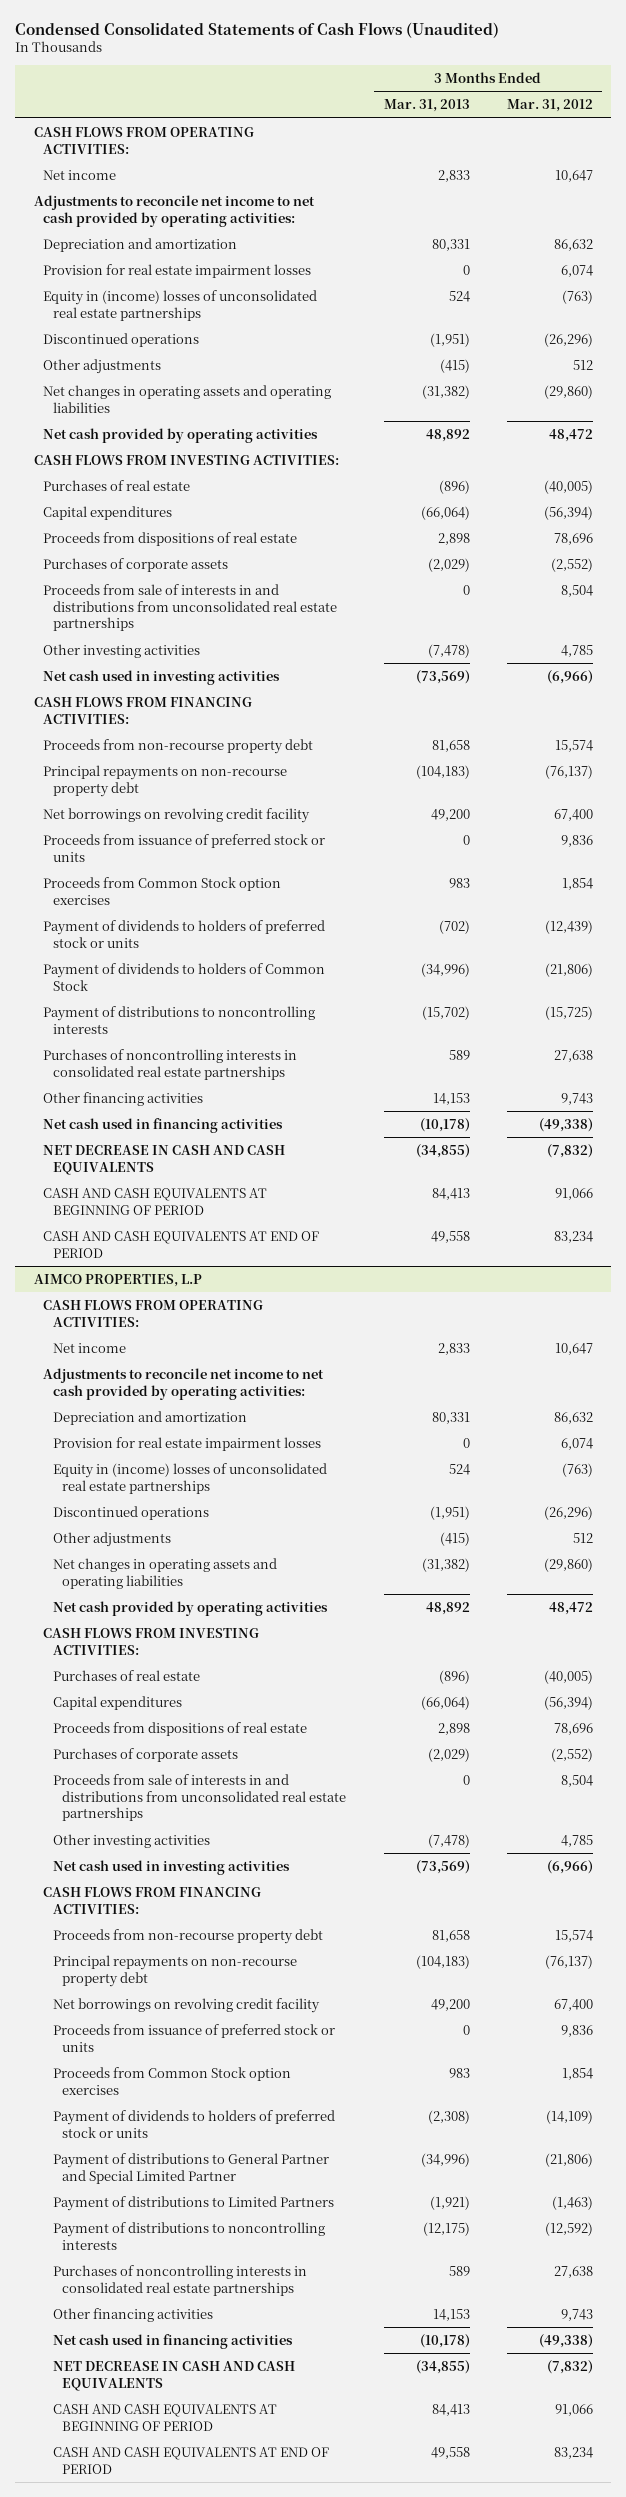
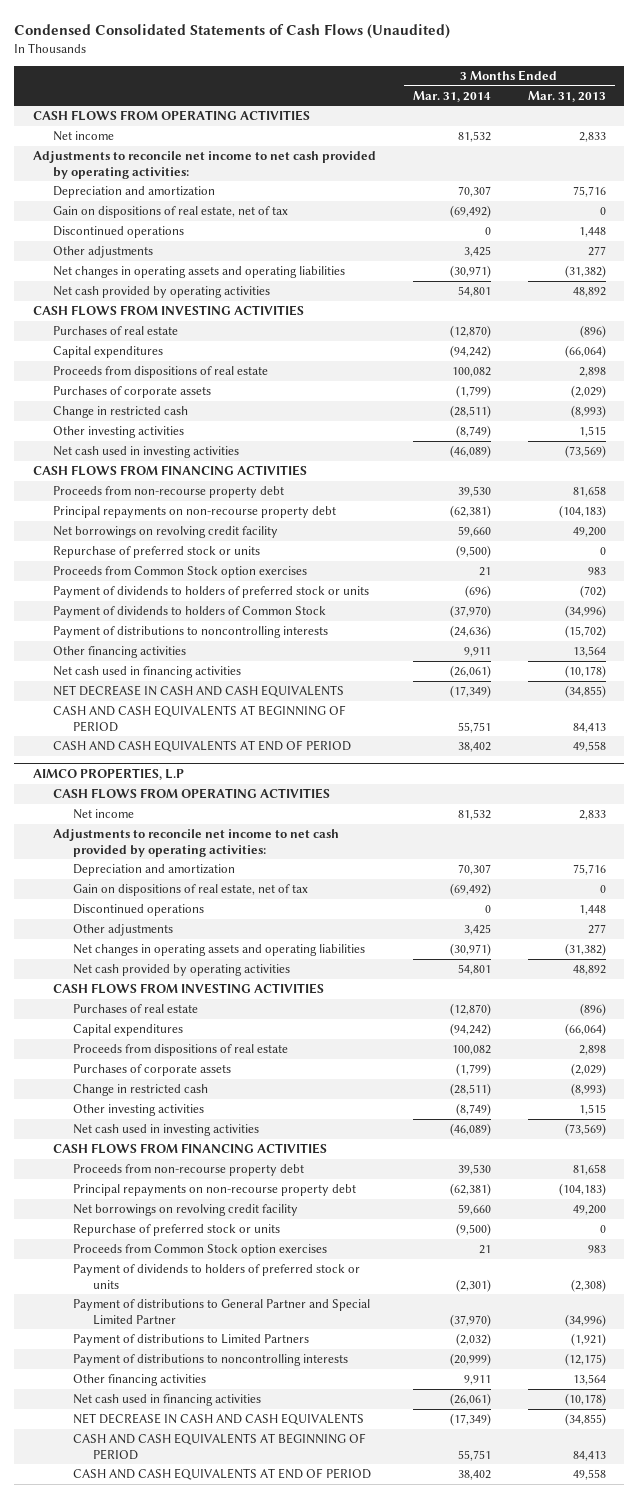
[506,99,593,113] Mar. 31, 2012 -> none
none -> [412,90,491,102] Mar. 31, 2014
[33,126,254,154] CASH FLOWS FROM OPERATING ACTIVITIES: -> [32,110,310,122] CASH FLOWS FROM OPERATING ACTIVITIES
[43,263,312,278] Provision for real estate impairment losses -> none
[43,289,318,321] Equity in (income) losses of unconsolidated real estate partnerships -> none
[431,238,470,251] 80,331 -> [572,186,606,198] 75,716
none -> [52,206,288,219] Gain on dispositions of real estate, net of tax
[429,332,470,347] (1,951) -> [578,227,606,238] 1,448
[439,358,470,373] (415) -> [587,246,606,257] 277
[33,454,339,465] CASH FLOWS FROM INVESTING ACTIVITIES: -> [32,305,304,317] CASH FLOWS FROM INVESTING ACTIVITIES
[43,583,337,632] Proceeds from sale of interests in and distributions from unconsolidated real estate partnerships -> none
none -> [52,406,188,419] Change in restricted cash
[427,643,470,658] (7,478) -> [578,426,606,438] 1,515
[33,696,252,724] CASH FLOWS FROM FINANCING ACTIVITIES: -> [32,465,307,477] CASH FLOWS FROM FINANCING ACTIVITIES
[43,833,326,862] Proceeds from issuance of preferred stock or units -> [52,546,260,559] Repurchase of preferred stock or units
[43,1048,298,1080] Purchases of noncontrolling interests in consolidated real estate partnerships -> none
[432,1092,470,1105] 14,153 -> [572,646,606,658] 13,564
[43,1299,264,1327] CASH FLOWS FROM OPERATING ACTIVITIES: -> [52,788,330,800] CASH FLOWS FROM OPERATING ACTIVITIES
[52,1436,321,1451] Provision for real estate impairment losses -> none
[52,1462,327,1494] Equity in (income) losses of unconsolidated real estate partnerships -> none
[431,1411,470,1424] 80,331 -> [572,864,606,876] 75,716
none -> [72,884,308,897] Gain on dispositions of real estate, net of tax
[429,1505,470,1520] (1,951) -> [578,905,606,916] 1,448
[439,1531,470,1546] (415) -> [587,924,606,935] 277
[43,1627,260,1655] CASH FLOWS FROM INVESTING ACTIVITIES: -> [52,983,324,995] CASH FLOWS FROM INVESTING ACTIVITIES
[52,1773,347,1822] Proceeds from sale of interests in and distributions from unconsolidated real estate partnerships -> none
none -> [72,1084,208,1097] Change in restricted cash
[427,1833,470,1848] (7,478) -> [578,1104,606,1116] 1,515
[43,1886,262,1914] CASH FLOWS FROM FINANCING ACTIVITIES: -> [52,1143,327,1155] CASH FLOWS FROM FINANCING ACTIVITIES
[52,2023,335,2052] Proceeds from issuance of preferred stock or units -> [72,1224,280,1237] Repurchase of preferred stock or units
[52,2264,307,2296] Purchases of noncontrolling interests in consolidated real estate partnerships -> none
[432,2308,470,2321] 14,153 -> [572,1374,606,1386] 13,564

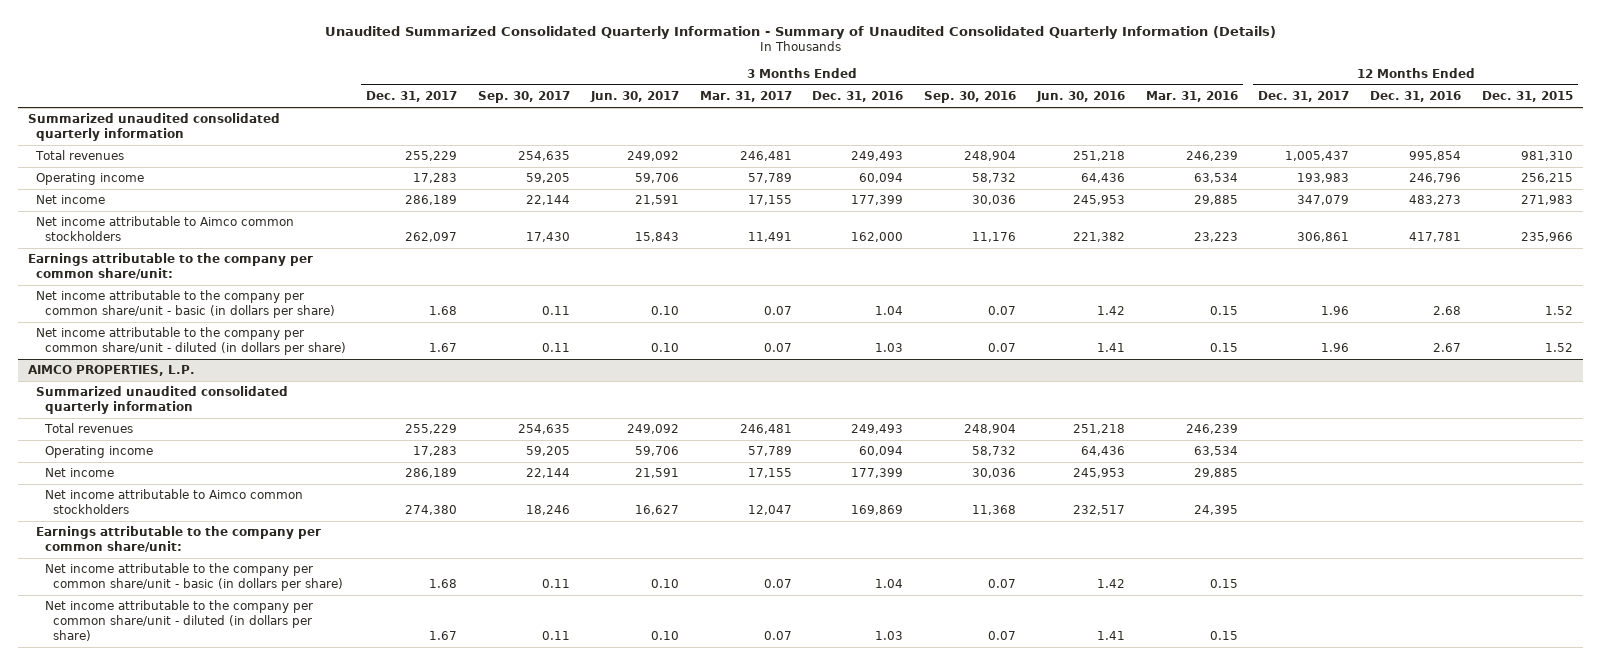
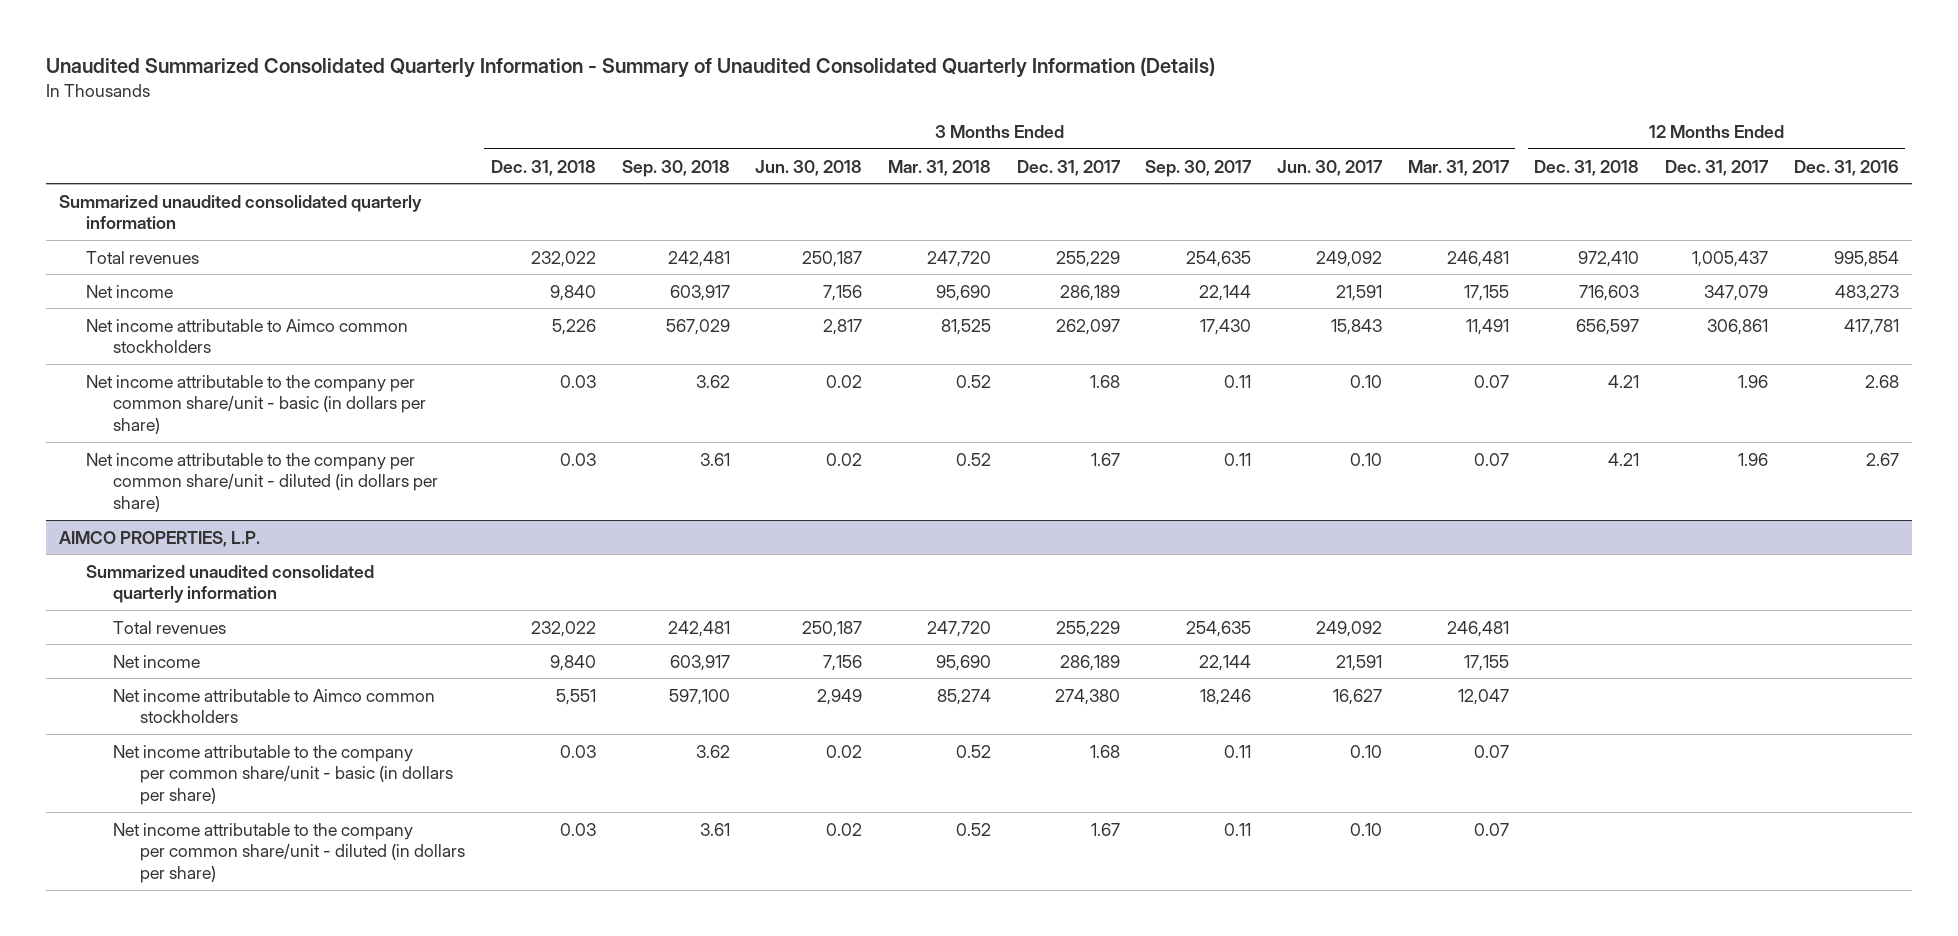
[812,91,904,103] Dec. 31, 2016 -> none
[924,91,1017,104] Sep. 30, 2016 -> none
[1035,91,1125,103] Jun. 30, 2016 -> none
[1145,91,1238,103] Mar. 31, 2016 -> none
[1482,91,1574,103] Dec. 31, 2015 -> none
none -> [490,159,596,176] Dec. 31, 2018
none -> [621,159,730,177] Sep. 30, 2018
none -> [755,159,863,176] Jun. 30, 2018
none -> [887,159,991,176] Mar. 31, 2018
none -> [1534,159,1640,176] Dec. 31, 2018
[36,173,145,186] Operating income -> none
[28,253,314,280] Earnings attributable to the company per common share/unit: -> none
[44,446,153,459] Operating income -> none
[36,526,322,553] Earnings attributable to the company per common share/unit: -> none

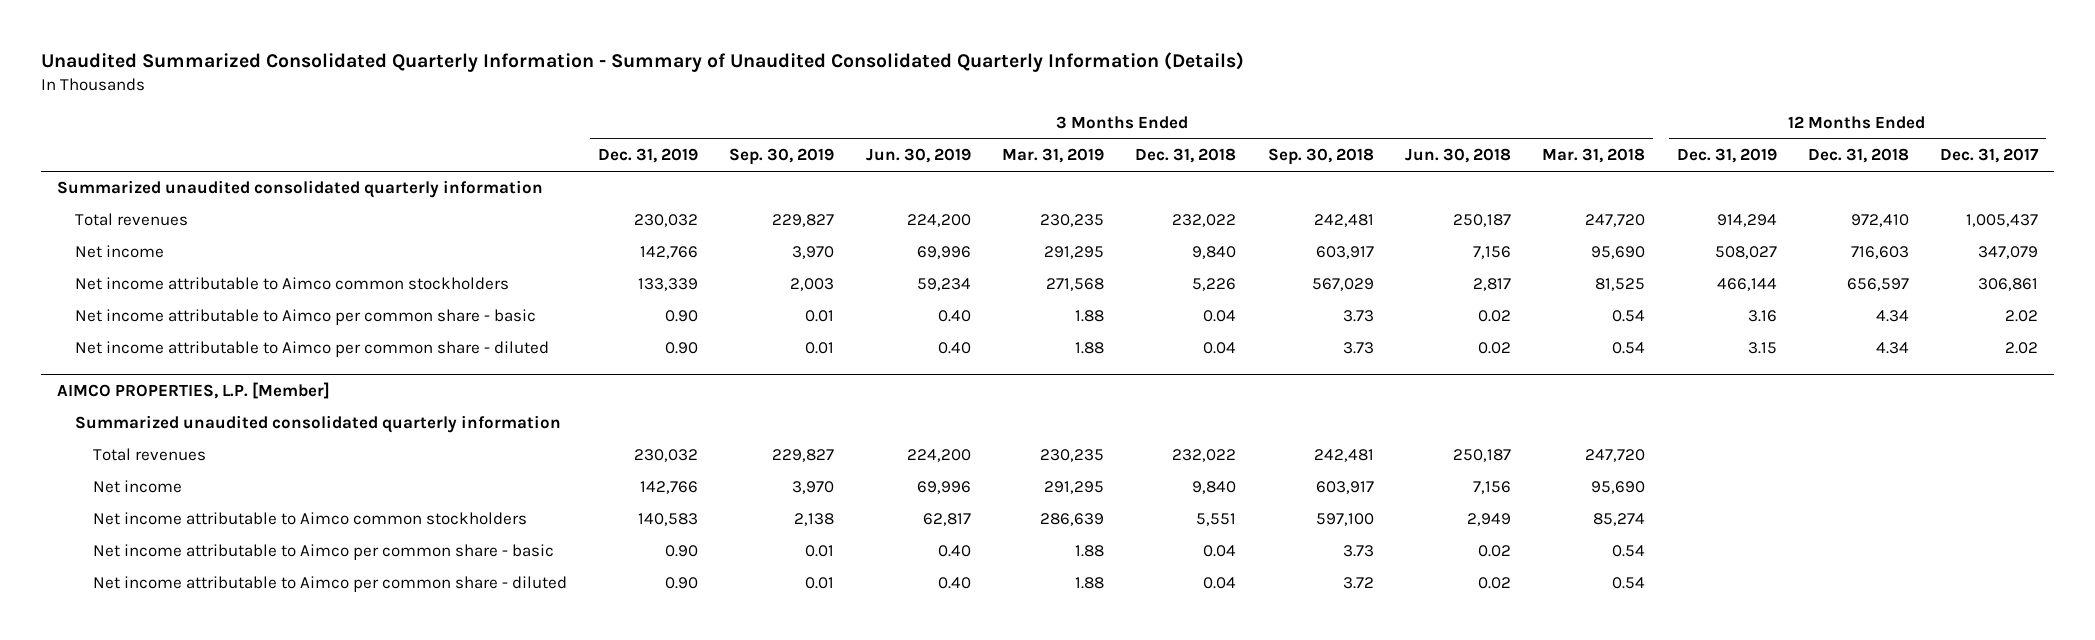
[1016,159,1121,176] Dec. 31, 2017 -> none
[1145,159,1253,177] Sep. 30, 2017 -> none
[1277,159,1384,176] Jun. 30, 2017 -> none
[1407,159,1510,176] Mar. 31, 2017 -> none
[1793,159,1899,176] Dec. 31, 2016 -> none
none -> [598,148,699,164] Dec. 31, 2019
none -> [729,148,835,166] Sep. 30, 2019
none -> [865,148,971,164] Jun. 30, 2019
none -> [1002,148,1105,164] Mar. 31, 2019
none -> [1676,148,1777,164] Dec. 31, 2019
[85,374,427,435] Net income attributable to the company per common share/unit - basic (in dollars per share) -> [74,309,536,326] Net income attributable to Aimco per common share - basic
[559,374,596,388] 0.03 -> [1203,310,1237,323] 0.04
[695,374,730,388] 3.62 -> [1342,310,1374,323] 3.73
[955,374,991,388] 0.52 -> [1612,310,1646,323] 0.54
[1608,374,1640,388] 4.21 -> [1875,310,1909,323] 4.34
[1738,374,1769,388] 1.96 -> [2005,310,2039,323] 2.02
[85,452,439,513] Net income attributable to the company per common share/unit - diluted (in dollars per share) -> [74,341,549,358] Net income attributable to Aimco per common share - diluted
[559,452,596,466] 0.03 -> [1203,342,1237,355] 0.04
[699,452,730,466] 3.61 -> [1342,342,1374,355] 3.73
[955,452,991,466] 0.52 -> [1612,342,1646,355] 0.54
[1608,452,1640,466] 4.21 -> [1875,342,1909,355] 4.34
[1738,452,1769,466] 1.96 -> [2005,342,2039,355] 2.02
[58,530,260,547] AIMCO PROPERTIES, L.P. -> [56,381,330,399] AIMCO PROPERTIES, L.P. [Member]
[113,744,454,806] Net income attributable to the company per common share/unit - basic (in dollars per share) -> [92,544,554,561] Net income attributable to Aimco per common share - basic
[559,744,596,758] 0.03 -> [1203,545,1237,558] 0.04
[695,744,730,758] 3.62 -> [1342,545,1374,558] 3.73
[955,744,991,758] 0.52 -> [1612,545,1646,558] 0.54
[113,822,466,884] Net income attributable to the company per common share/unit - diluted (in dollars per share) -> [92,576,567,593] Net income attributable to Aimco per common share - diluted
[559,822,596,836] 0.03 -> [1203,577,1237,590] 0.04
[699,822,730,836] 3.61 -> [1342,577,1374,590] 3.72
[955,822,991,836] 0.52 -> [1612,577,1646,590] 0.54

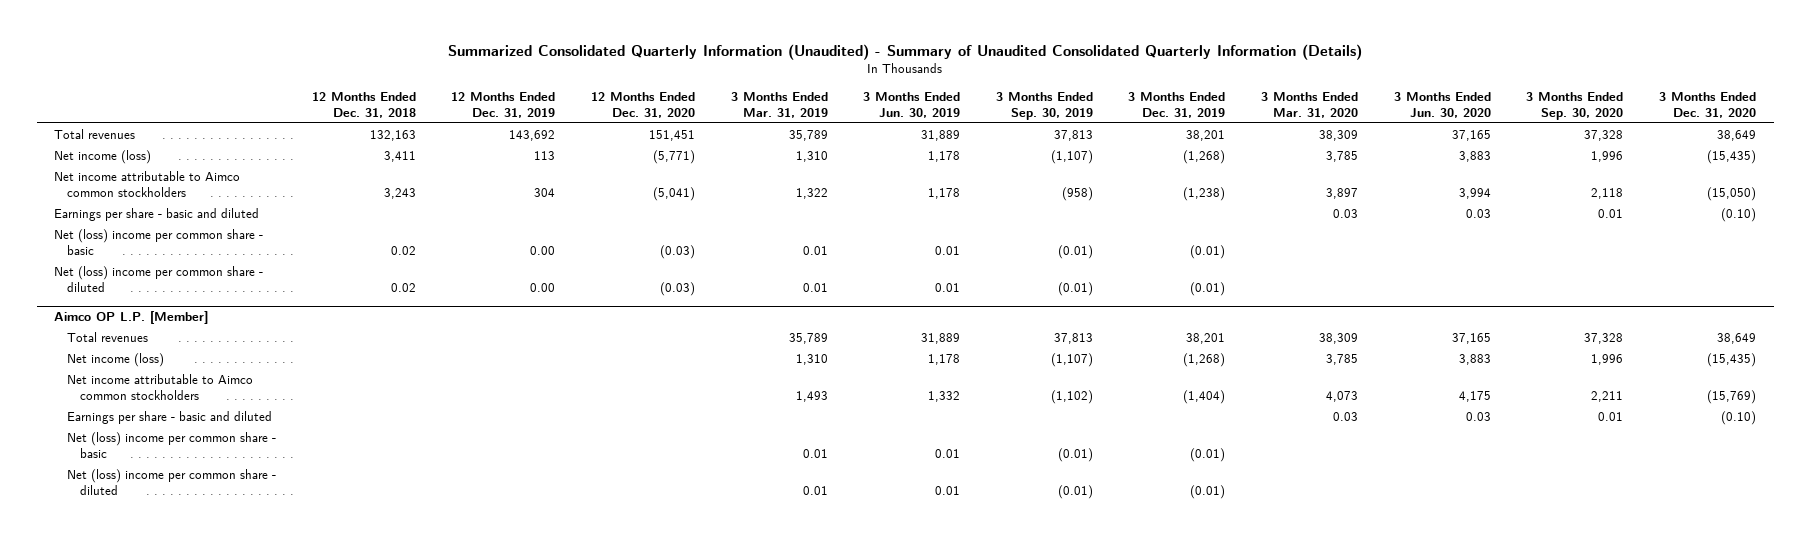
[40,52,1244,73] Unaudited Summarized Consolidated Quarterly Information - Summary of Unaudited Consolidated Quarterly Information (Details) -> [448,44,1363,61] Summarized Consolidated Quarterly Information (Unaudited) - Summary of Unaudited Consolidated Quarterly Information (Details)
[1135,148,1237,164] Dec. 31, 2018 -> none
[1267,148,1374,166] Sep. 30, 2018 -> none
[1404,148,1511,164] Jun. 30, 2018 -> none
[1542,148,1646,164] Mar. 31, 2018 -> none
[1940,148,2040,164] Dec. 31, 2017 -> none
none -> [591,91,696,118] 12 Months Ended Dec. 31, 2020
none -> [1261,91,1359,118] 3 Months Ended Mar. 31, 2020
none -> [1393,91,1491,118] 3 Months Ended Jun. 30, 2020
none -> [1526,91,1624,120] 3 Months Ended Sep. 30, 2020
none -> [1658,91,1756,118] 3 Months Ended Dec. 31, 2020
[56,180,543,199] Summarized unaudited consolidated quarterly information -> none
[74,415,561,434] Summarized unaudited consolidated quarterly information -> none
[634,214,699,228] 230,032 -> [1186,129,1226,141] 38,201
[772,214,835,228] 229,827 -> [1053,129,1093,141] 37,813
[906,214,971,228] 224,200 -> [921,129,961,141] 31,889
[1040,214,1105,228] 230,235 -> [788,129,828,141] 35,789
[1716,214,1777,228] 914,294 -> [509,129,556,141] 143,692
[1850,214,1909,228] 972,410 -> [369,129,416,141] 132,163
[74,245,164,259] Net income -> [54,149,152,164] Net income (loss)
[640,246,699,260] 142,766 -> [1183,149,1226,164] (1,268)
[792,246,835,260] 3,970 -> [1050,149,1093,164] (1,107)
[916,246,971,260] 69,996 -> [928,150,961,162] 1,178
[1044,246,1105,260] 291,295 -> [795,150,828,162] 1,310
[1714,246,1777,260] 508,027 -> [534,150,556,160] 113
[1850,246,1909,260] 716,603 -> [383,150,416,162] 3,411
[638,278,699,292] 133,339 -> [1183,186,1226,201] (1,238)
[790,278,835,292] 2,003 -> [1061,186,1093,201] (958)
[916,278,971,292] 59,234 -> [928,187,961,199] 1,178
[1046,278,1105,292] 271,568 -> [795,187,828,199] 1,322
[1716,278,1777,292] 466,144 -> [534,187,556,197] 304
[1846,278,1909,292] 656,597 -> [383,187,416,199] 3,243
none -> [54,207,260,221] Earnings per share - basic and diluted
[74,309,536,326] Net income attributable to Aimco per common share - basic -> [54,228,264,255] Net (loss) income per common share - basic
[665,310,699,323] 0.90 -> [1190,244,1226,259] (0.01)
[805,310,835,323] 0.01 -> [1057,244,1093,259] (0.01)
[937,310,971,323] 0.40 -> [935,245,961,255] 0.01
[1075,310,1105,323] 1.88 -> [802,245,828,255] 0.01
[1747,310,1777,323] 3.16 -> [530,245,556,255] 0.00
[1875,310,1909,323] 4.34 -> [390,245,416,255] 0.02
[74,341,549,358] Net income attributable to Aimco per common share - diluted -> [54,265,264,292] Net (loss) income per common share - diluted
[665,342,699,355] 0.90 -> [1190,281,1226,296] (0.01)
[805,342,835,355] 0.01 -> [1057,281,1093,296] (0.01)
[937,342,971,355] 0.40 -> [935,282,961,292] 0.01
[1075,342,1105,355] 1.88 -> [802,282,828,292] 0.01
[1747,342,1777,355] 3.15 -> [530,282,556,292] 0.00
[1875,342,1909,355] 4.34 -> [390,282,416,292] 0.02
[56,381,330,399] AIMCO PROPERTIES, L.P. [Member] -> [54,310,209,324] Aimco OP L.P. [Member]
[634,449,699,463] 230,032 -> [1186,332,1226,344] 38,201
[772,449,835,463] 229,827 -> [1053,332,1093,344] 37,813
[906,449,971,463] 224,200 -> [921,332,961,344] 31,889
[1040,449,1105,463] 230,235 -> [788,332,828,344] 35,789
[92,480,182,494] Net income -> [67,352,165,367] Net income (loss)
[640,481,699,495] 142,766 -> [1183,352,1226,367] (1,268)
[792,481,835,495] 3,970 -> [1050,352,1093,367] (1,107)
[916,481,971,495] 69,996 -> [928,353,961,365] 1,178
[1044,481,1105,495] 291,295 -> [795,353,828,365] 1,310
[638,513,699,527] 140,583 -> [1183,389,1226,404] (1,404)
[794,513,835,527] 2,138 -> [1050,389,1093,404] (1,102)
[922,513,971,527] 62,817 -> [928,390,961,402] 1,332
[1040,513,1105,527] 286,639 -> [795,390,828,402] 1,493
none -> [67,410,273,424] Earnings per share - basic and diluted
[92,544,554,561] Net income attributable to Aimco per common share - basic -> [67,431,277,458] Net (loss) income per common share - basic
[665,545,699,558] 0.90 -> [1190,447,1226,462] (0.01)
[805,545,835,558] 0.01 -> [1057,447,1093,462] (0.01)
[937,545,971,558] 0.40 -> [935,448,961,458] 0.01
[1075,545,1105,558] 1.88 -> [802,448,828,458] 0.01
[92,576,567,593] Net income attributable to Aimco per common share - diluted -> [67,468,277,495] Net (loss) income per common share - diluted
[665,577,699,590] 0.90 -> [1190,484,1226,499] (0.01)
[805,577,835,590] 0.01 -> [1057,484,1093,499] (0.01)
[937,577,971,590] 0.40 -> [935,485,961,495] 0.01
[1075,577,1105,590] 1.88 -> [802,485,828,495] 0.01

